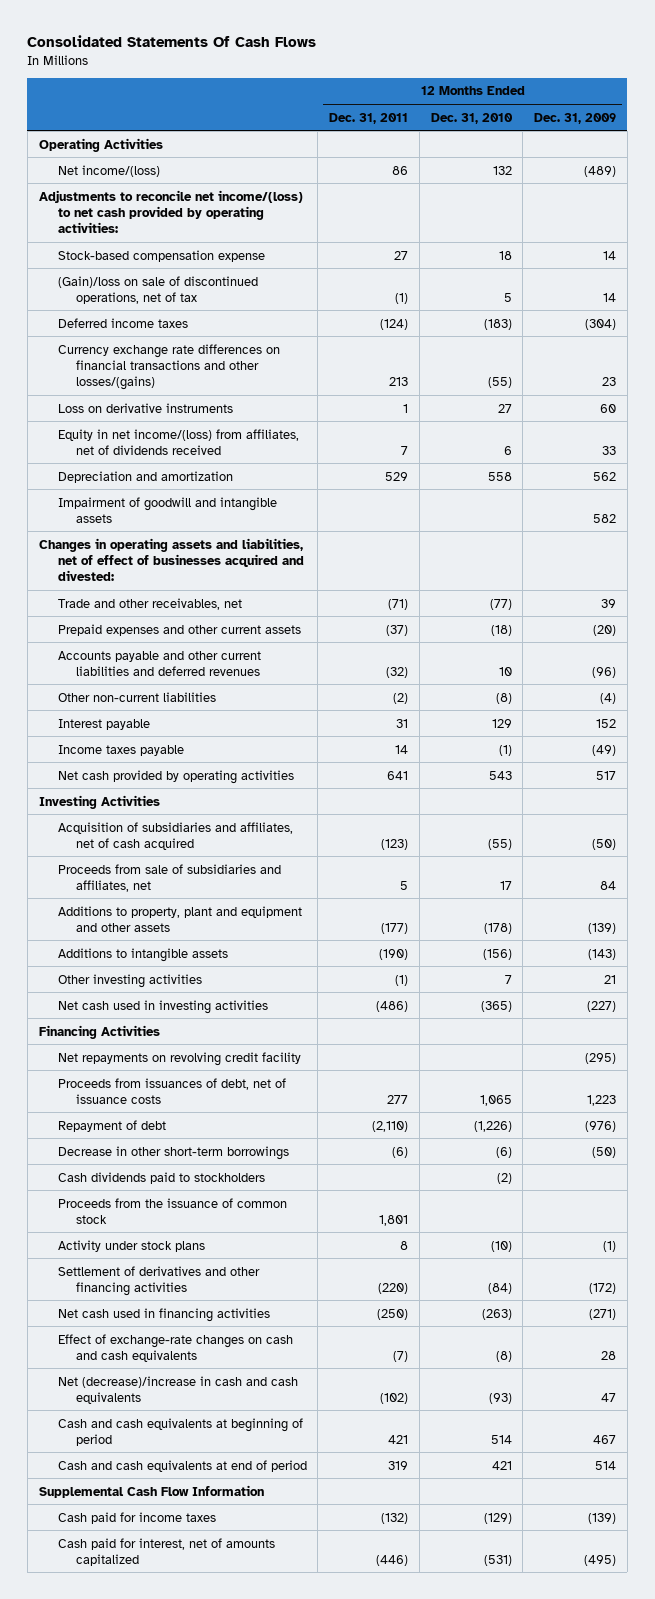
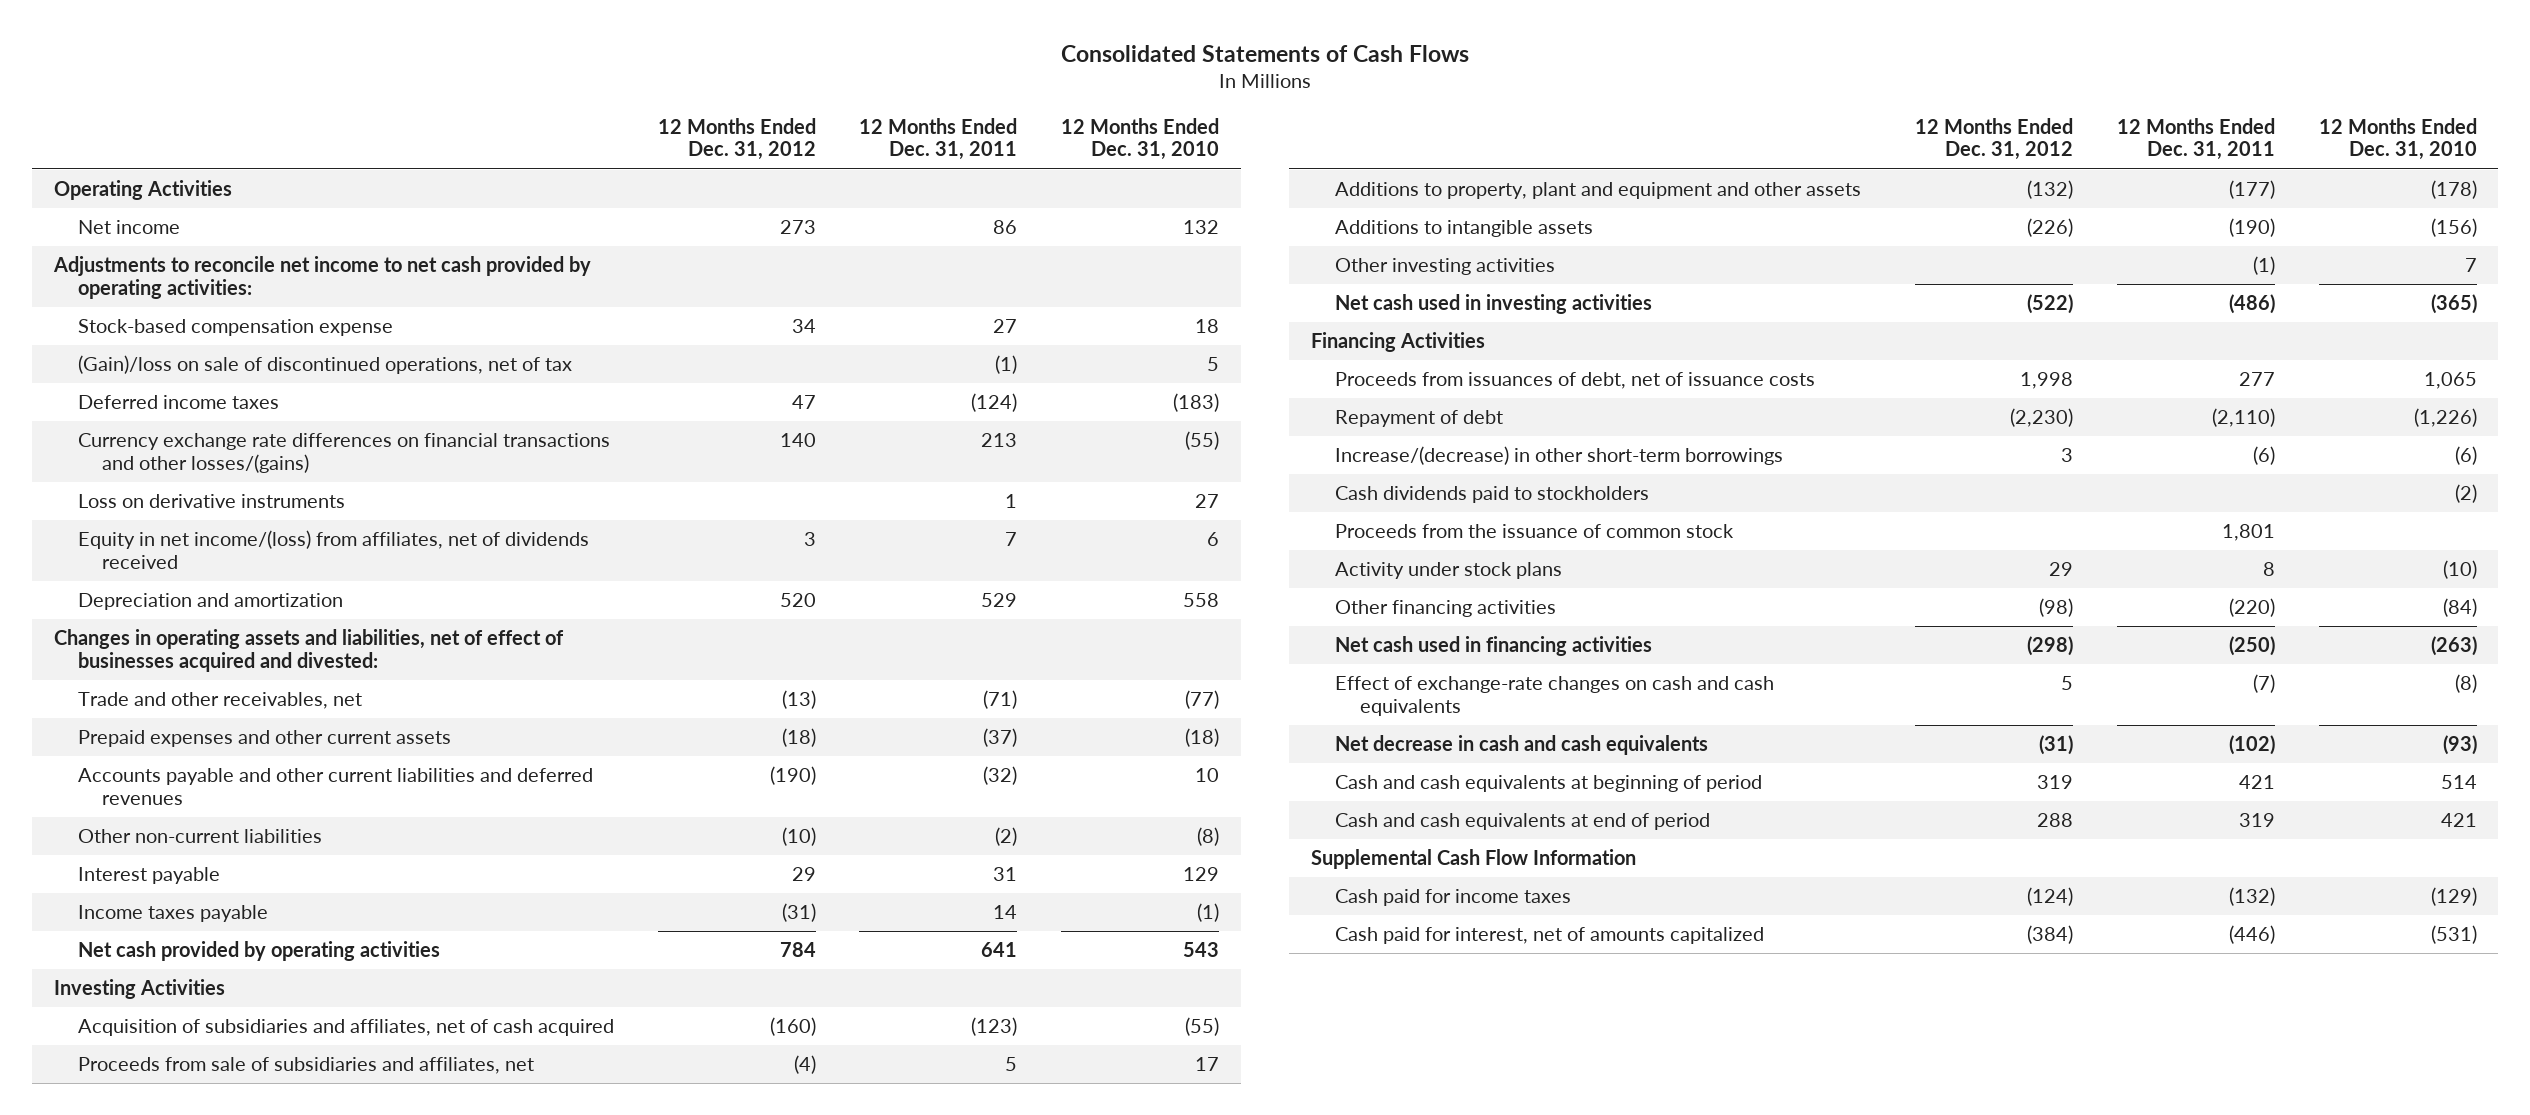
[27,35,317,48] Consolidated Statements Of Cash Flows -> [1061,44,1470,62] Consolidated Statements of Cash Flows
[534,112,617,124] Dec. 31, 2009 -> none
none -> [657,117,816,161] 12 Months Ended Dec. 31, 2012
[57,164,160,177] Net income/(loss) -> [77,220,180,235] Net income
[38,189,303,234] Adjustments to reconcile net income/(loss) to net cash provided by operating activities: -> [52,256,591,299] Adjustments to reconcile net income to net cash provided by operating activities:
[57,496,277,523] Impairment of goodwill and intangible assets -> none
[57,1051,301,1066] Net repayments on revolving credit facility -> none
[57,1145,289,1160] Decrease in other short-term borrowings -> [1335,446,1784,466] Increase/(decrease) in other short-term borrowings
[57,1265,260,1296] Settlement of derivatives and other financing activities -> [1335,600,1557,618] Other financing activities
[57,1375,298,1404] Net (decrease)/increase in cash and cash equivalents -> [1335,735,1709,756] Net decrease in cash and cash equivalents

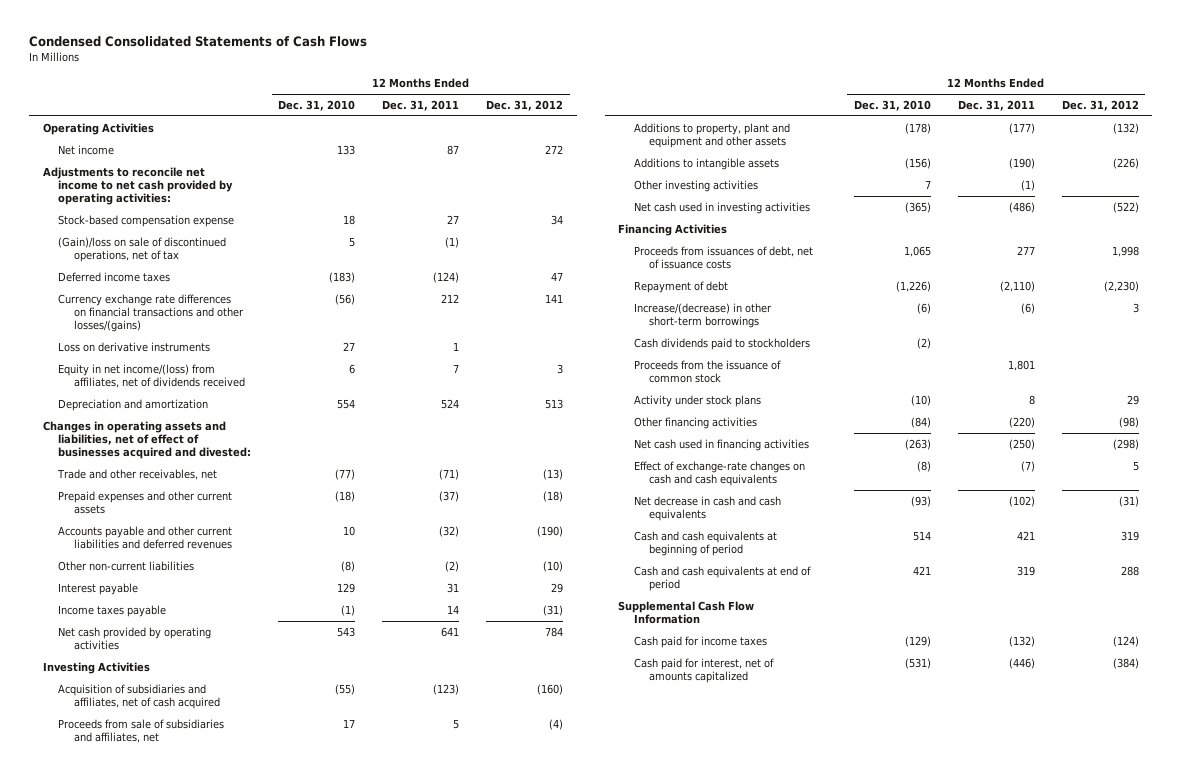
[1061,44,1470,62] Consolidated Statements of Cash Flows -> [29,36,368,48] Condensed Consolidated Statements of Cash Flows
[779,220,816,235] 273 -> [545,144,564,154] 272
[993,220,1018,235] 86 -> [447,144,460,155] 87
[1182,220,1219,235] 132 -> [337,144,356,155] 133
[779,433,816,448] 140 -> [545,293,564,303] 141
[981,433,1018,448] 213 -> [441,293,460,303] 212
[1184,431,1219,451] (55) -> [335,293,356,305] (56)
[779,593,816,608] 520 -> [545,398,564,409] 513
[981,593,1018,608] 529 -> [441,398,460,409] 524
[1182,593,1219,608] 558 -> [337,398,356,409] 554

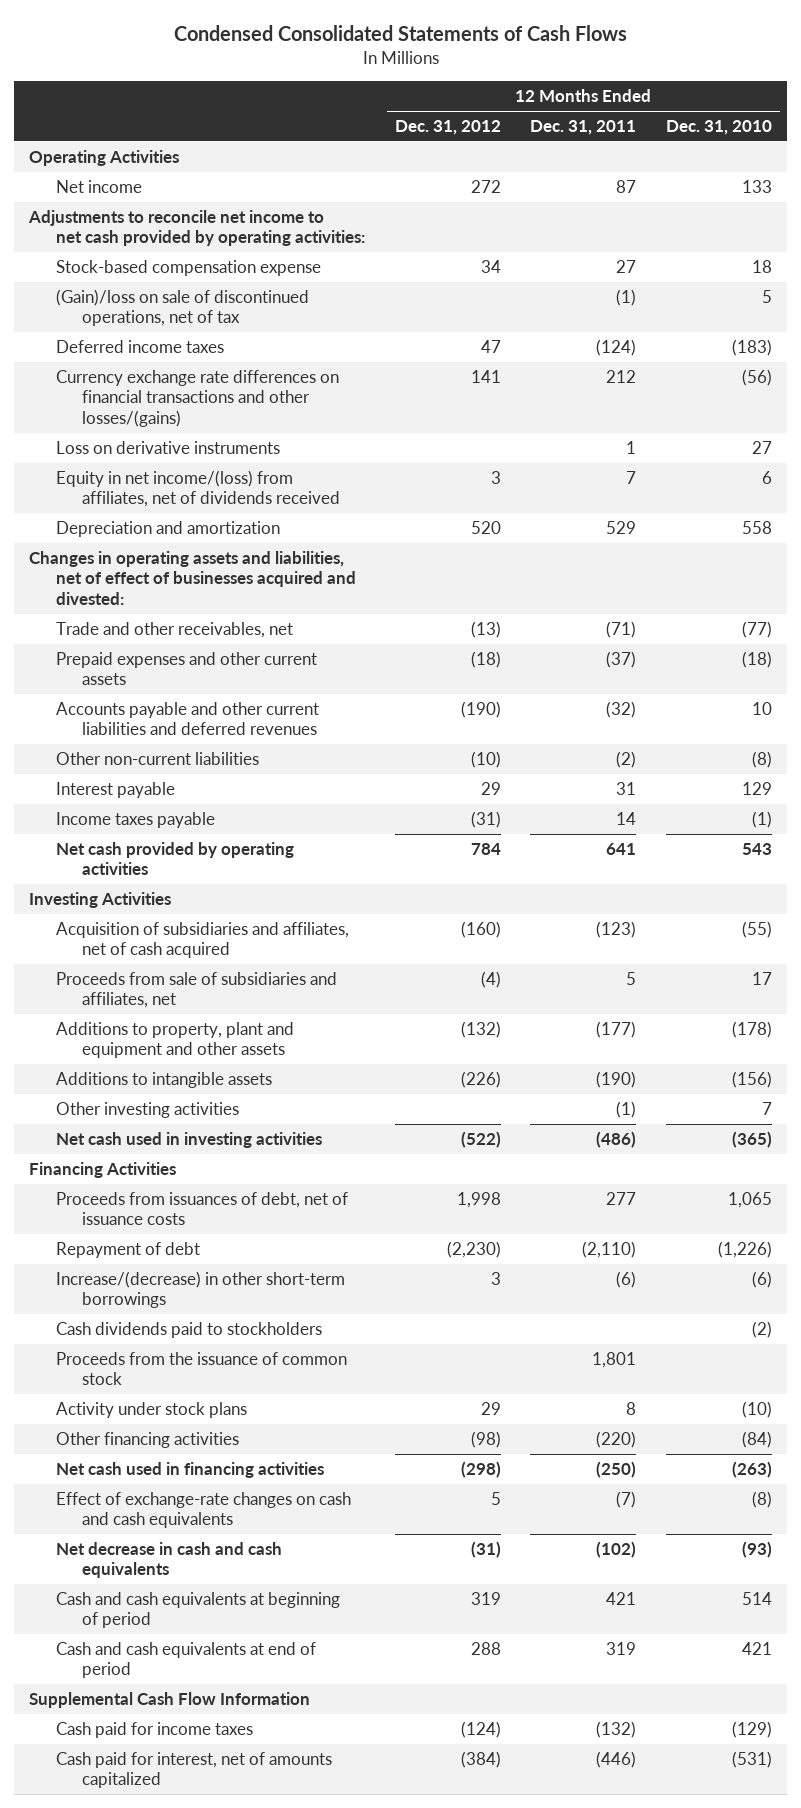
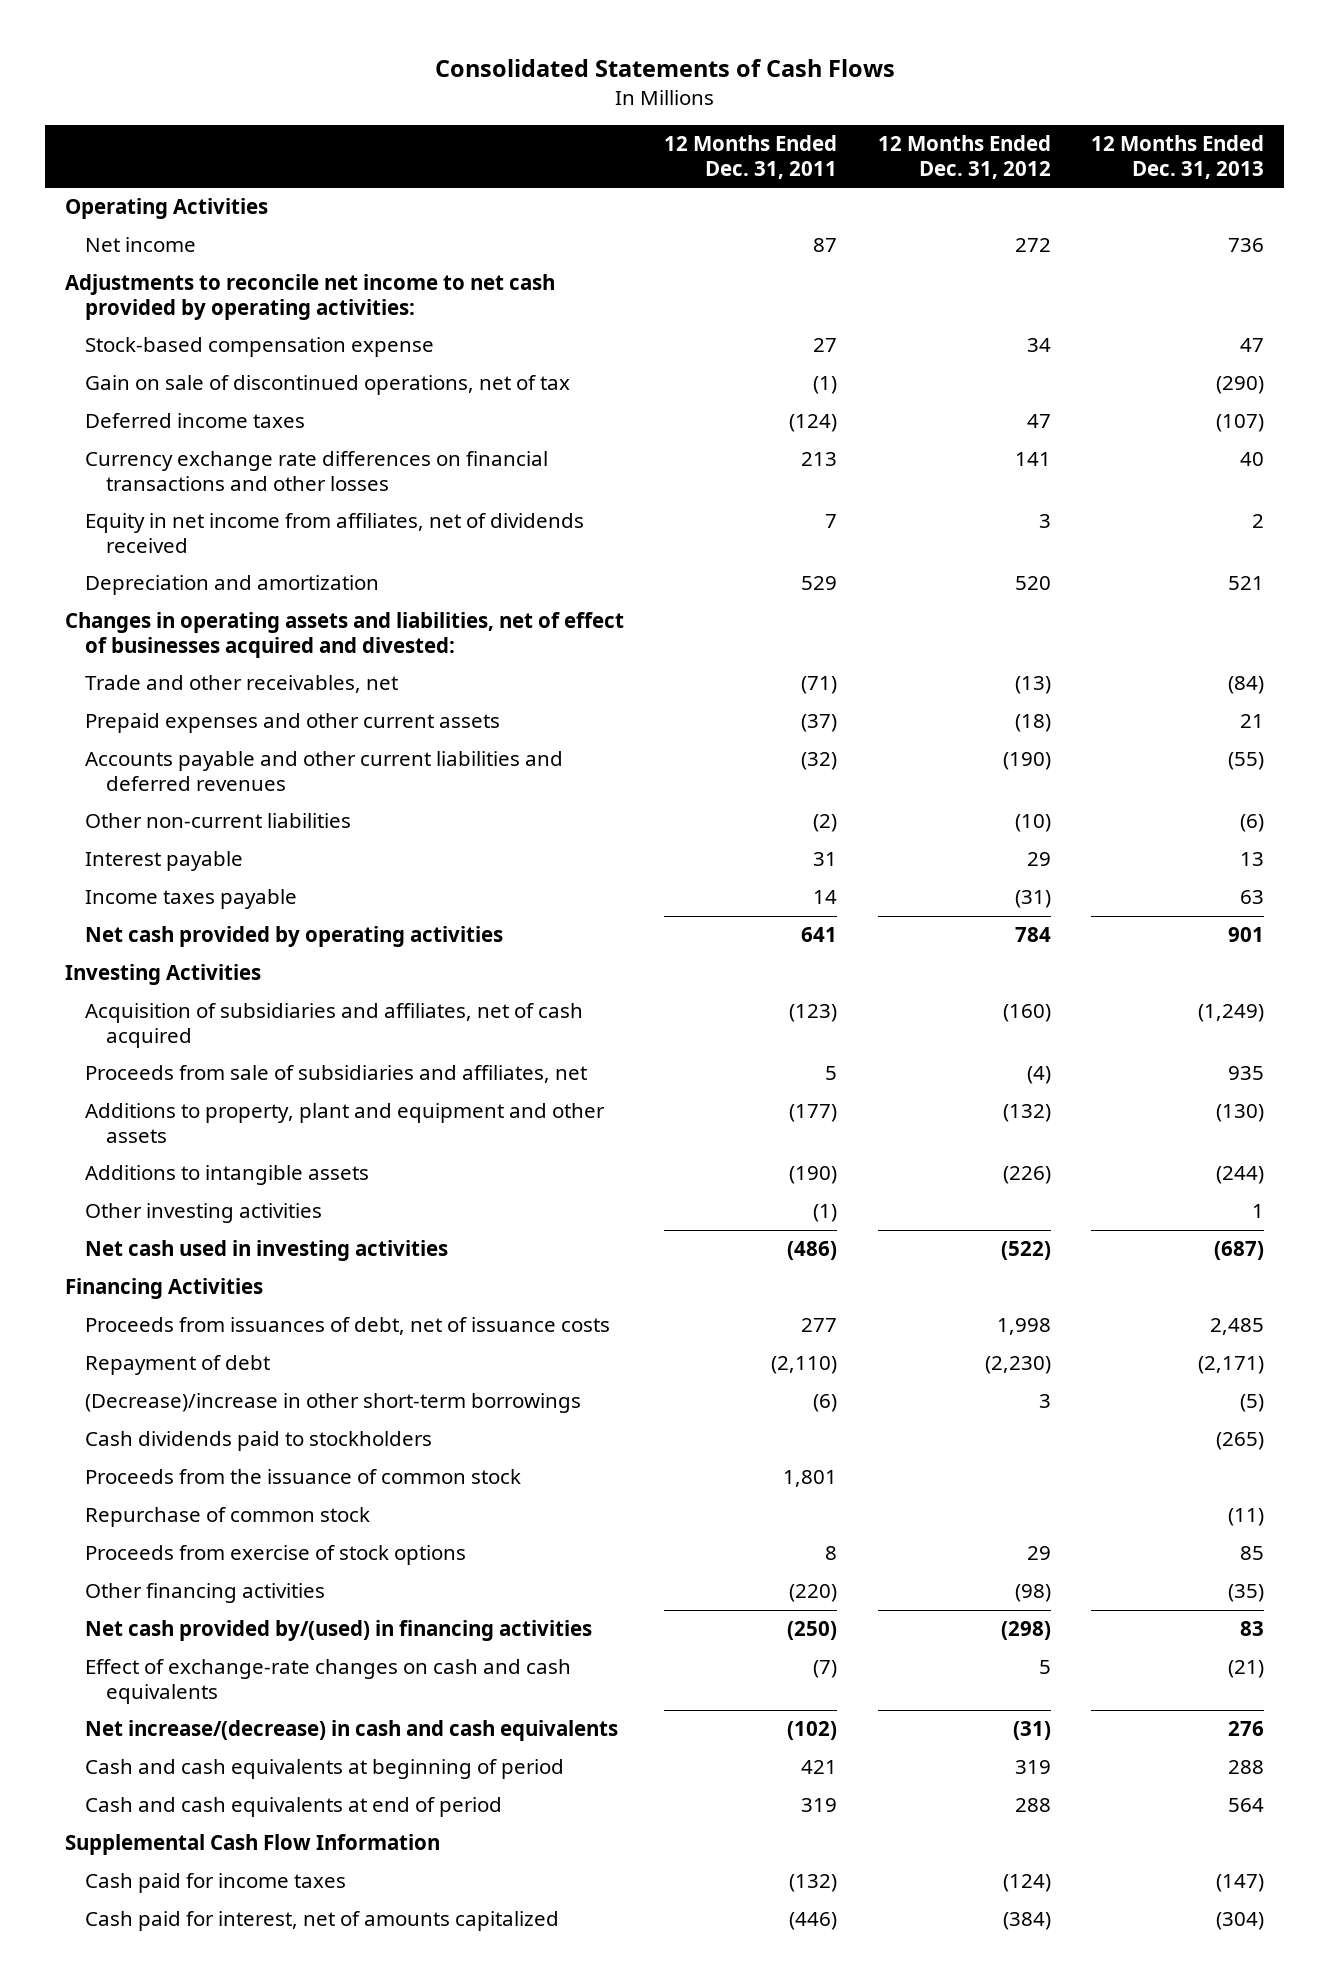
[173,24,627,41] Condensed Consolidated Statements of Cash Flows -> [434,58,895,77] Consolidated Statements of Cash Flows
[666,120,773,136] Dec. 31, 2010 -> none
none -> [1090,135,1264,179] 12 Months Ended Dec. 31, 2013
[55,289,309,327] (Gain)/loss on sale of discontinued operations, net of tax -> [85,375,571,396] Gain on sale of discontinued operations, net of tax
[55,441,280,455] Loss on derivative instruments -> none
[55,370,339,427] Currency exchange rate differences on financial transactions and other losses/(gains) -> [85,451,549,491] Currency exchange rate differences on financial transactions and other losses
[606,370,637,384] 212 -> [801,452,838,467] 213
[55,470,341,508] Equity in net income/(loss) from affiliates, net of dividends received -> [85,513,585,553] Equity in net income from affiliates, net of dividends received
[55,1271,345,1309] Increase/(decrease) in other short-term borrowings -> [85,1393,582,1414] (Decrease)/increase in other short-term borrowings
none -> [85,1507,371,1528] Repurchase of common stock
[55,1402,247,1419] Activity under stock plans -> [85,1545,467,1566] Proceeds from exercise of stock options
[55,1462,324,1479] Net cash used in financing activities -> [85,1620,593,1642] Net cash provided by/(used) in financing activities
[55,1542,282,1579] Net decrease in cash and cash equivalents -> [85,1720,619,1742] Net increase/(decrease) in cash and cash equivalents

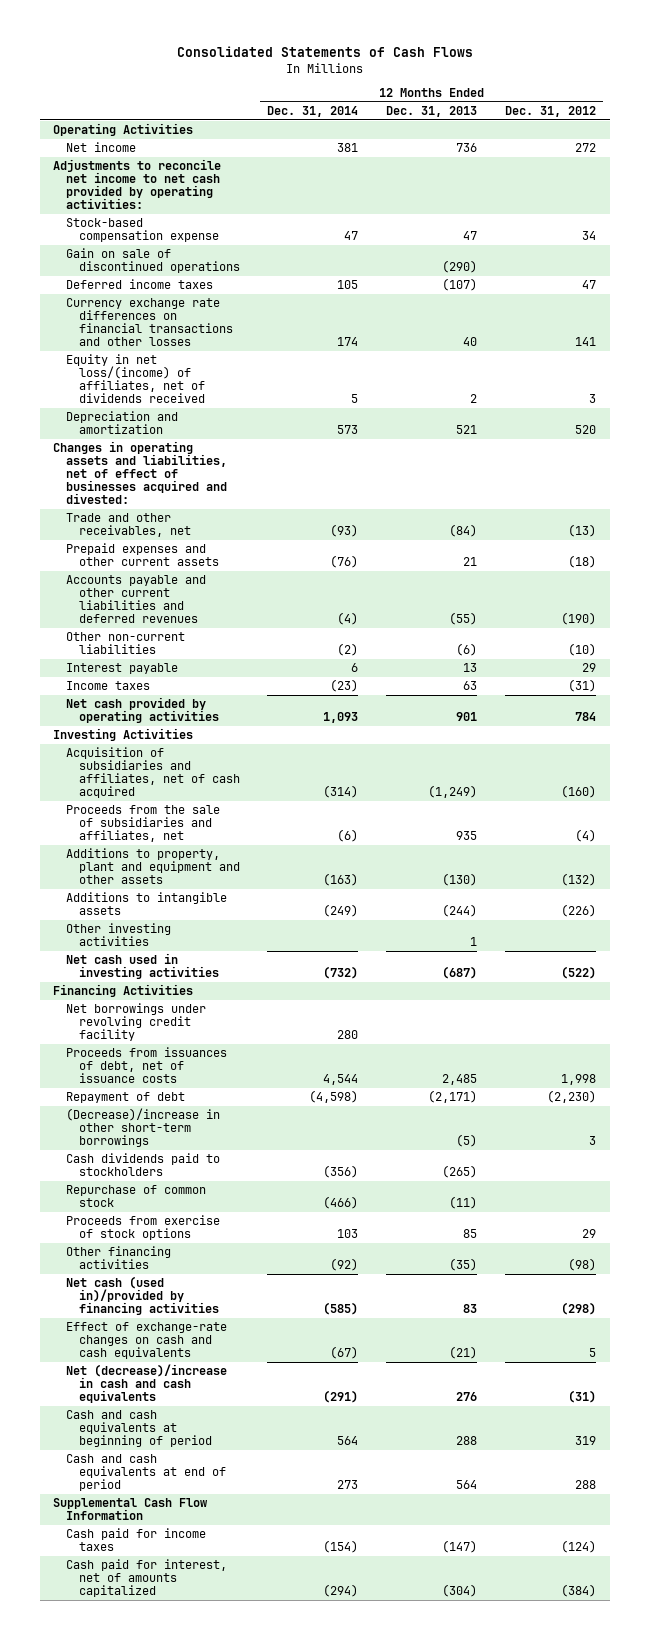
[664,135,838,179] 12 Months Ended Dec. 31, 2011 -> none
none -> [267,105,359,117] Dec. 31, 2014
[85,375,571,396] Gain on sale of discontinued operations, net of tax -> [66,248,240,274] Gain on sale of discontinued operations
[85,513,585,553] Equity in net income from affiliates, net of dividends received -> [66,354,205,404] Equity in net loss/(income) of affiliates, net of dividends received
[85,889,298,910] Income taxes payable -> [66,681,151,691] Income taxes
[85,1065,588,1084] Proceeds from sale of subsidiaries and affiliates, net -> [66,805,221,843] Proceeds from the sale of subsidiaries and affiliates, net
none -> [66,1003,207,1042] Net borrowings under revolving credit facility
[85,1469,522,1485] Proceeds from the issuance of common stock -> none
[85,1620,593,1642] Net cash provided by/(used) in financing activities -> [66,1276,219,1316] Net cash (used in)/provided by financing activities
[85,1720,619,1742] Net increase/(decrease) in cash and cash equivalents -> [66,1364,228,1404] Net (decrease)/increase in cash and cash equivalents

